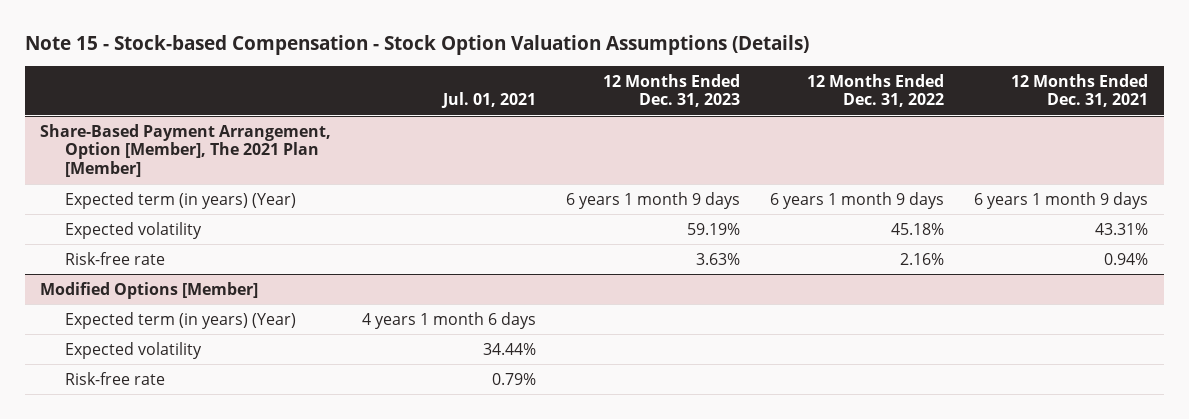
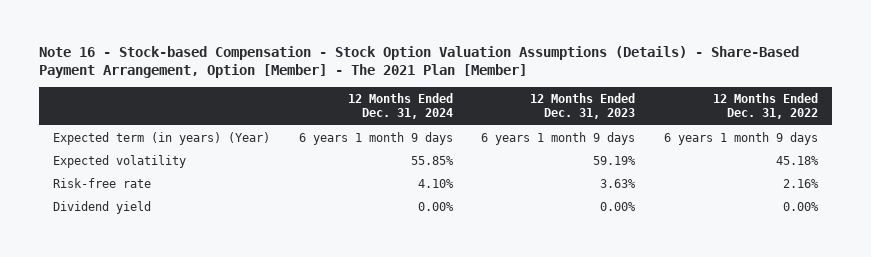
[25,34,810,55] Note 15 - Stock-based Compensation - Stock Option Valuation Assumptions (Details) -> [38,46,799,79] Note 16 - Stock-based Compensation - Stock Option Valuation Assumptions (Details) - Share-Based Payment Arrangement, Option [Member] - The 2021 Plan [Member]
[440,92,536,109] Jul. 01, 2021 -> none
[1011,73,1149,108] 12 Months Ended Dec. 31, 2021 -> none
none -> [347,93,453,120] 12 Months Ended Dec. 31, 2024
[40,123,332,178] Share-Based Payment Arrangement, Option [Member], The 2021 Plan [Member] -> none
[40,281,259,299] Modified Options [Member] -> none
[65,311,297,329] Expected term (in years) (Year) -> none
[65,341,203,359] Expected volatility -> none
[65,371,166,385] Risk-free rate -> none
none -> [53,200,152,214] Dividend yield

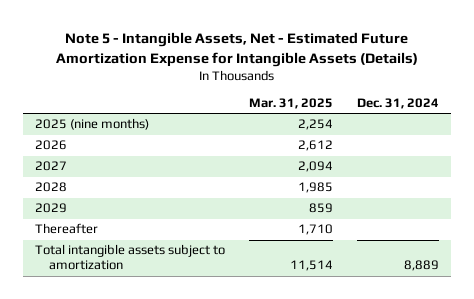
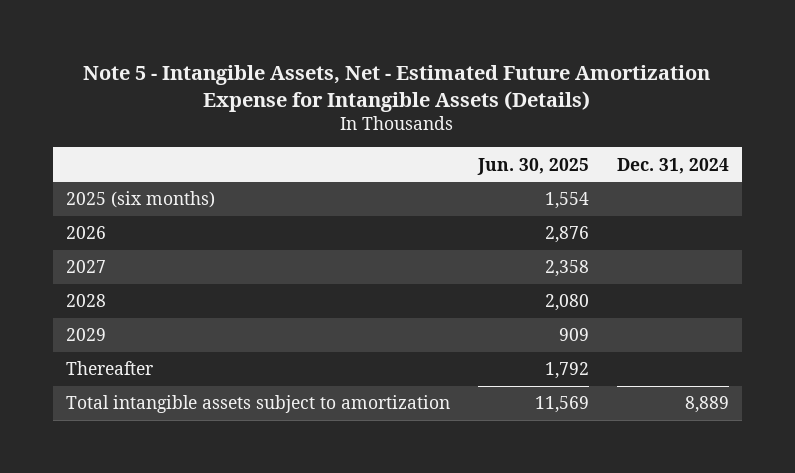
[249,98,334,110] Mar. 31, 2025 -> none
none -> [476,157,589,175] Jun. 30, 2025
[35,118,150,131] 2025 (nine months) -> [66,191,216,209] 2025 (six months)

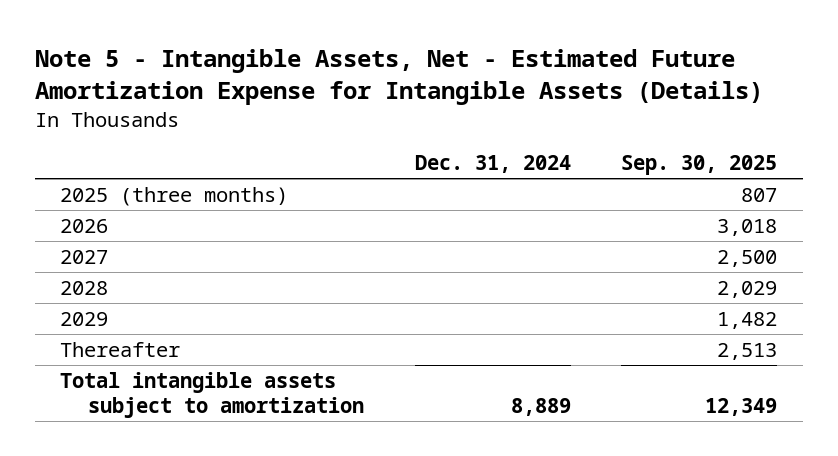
[476,157,589,175] Jun. 30, 2025 -> none
none -> [621,155,778,176] Sep. 30, 2025
[66,191,216,209] 2025 (six months) -> [60,186,289,206] 2025 (three months)

